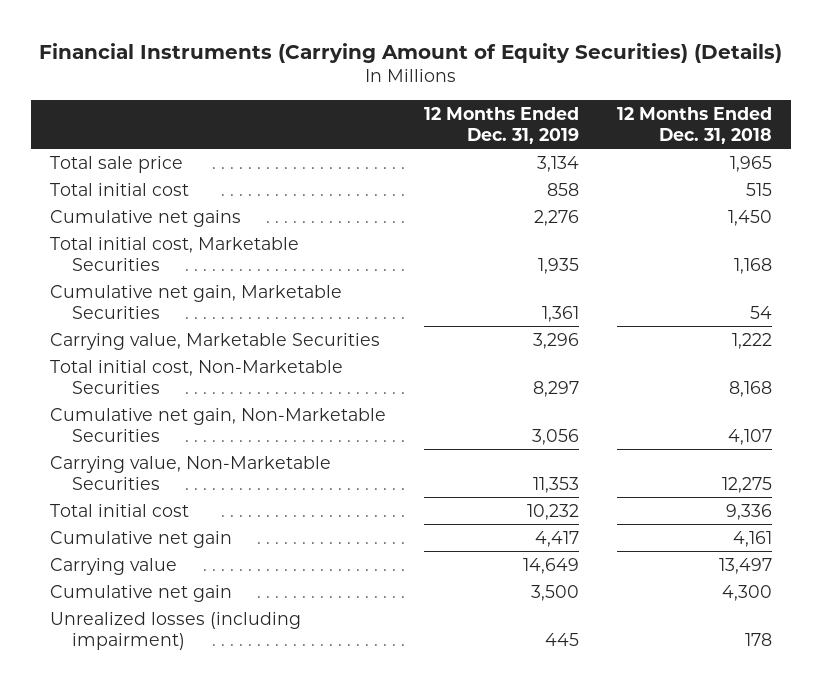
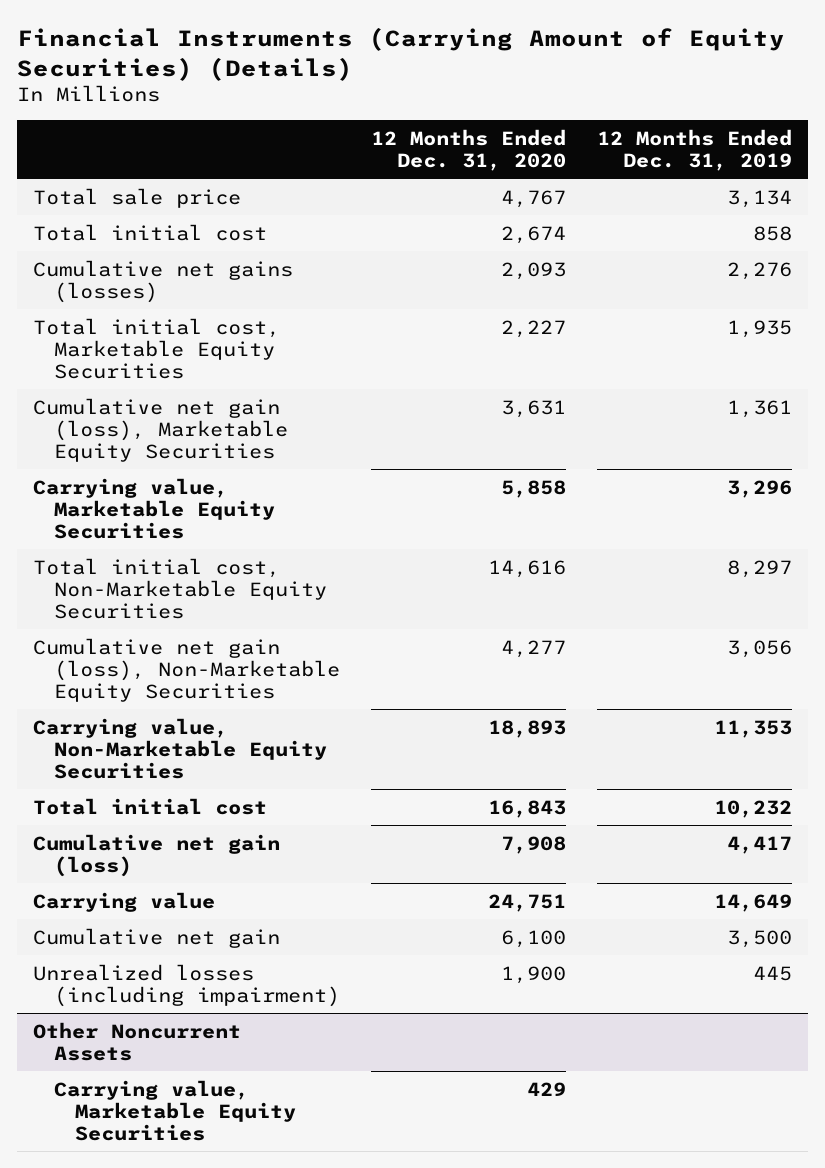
[616,106,772,144] 12 Months Ended Dec. 31, 2018 -> none
none -> [370,128,566,171] 12 Months Ended Dec. 31, 2020
[50,209,242,227] Cumulative net gains -> [32,259,293,303] Cumulative net gains (losses)
[50,236,300,271] Total initial cost, Marketable Securities -> [32,317,280,379] Total initial cost, Marketable Equity Securities
[50,284,343,319] Cumulative net gain, Marketable Securities -> [32,397,288,462] Cumulative net gain (loss), Marketable Equity Securities
[50,332,381,350] Carrying value, Marketable Securities -> [32,477,275,539] Carrying value, Marketable Equity Securities
[50,359,344,394] Total initial cost, Non-Marketable Securities -> [32,557,327,619] Total initial cost, Non-Marketable Equity Securities
[50,407,387,442] Cumulative net gain, Non-Marketable Securities -> [32,637,340,702] Cumulative net gain (loss), Non-Marketable Equity Securities
[50,455,332,490] Carrying value, Non-Marketable Securities -> [32,717,327,779] Carrying value, Non-Marketable Equity Securities
[50,530,233,548] Cumulative net gain -> [32,833,280,877] Cumulative net gain (loss)
none -> [32,1021,241,1061] Other Noncurrent Assets
none -> [53,1079,296,1141] Carrying value, Marketable Equity Securities

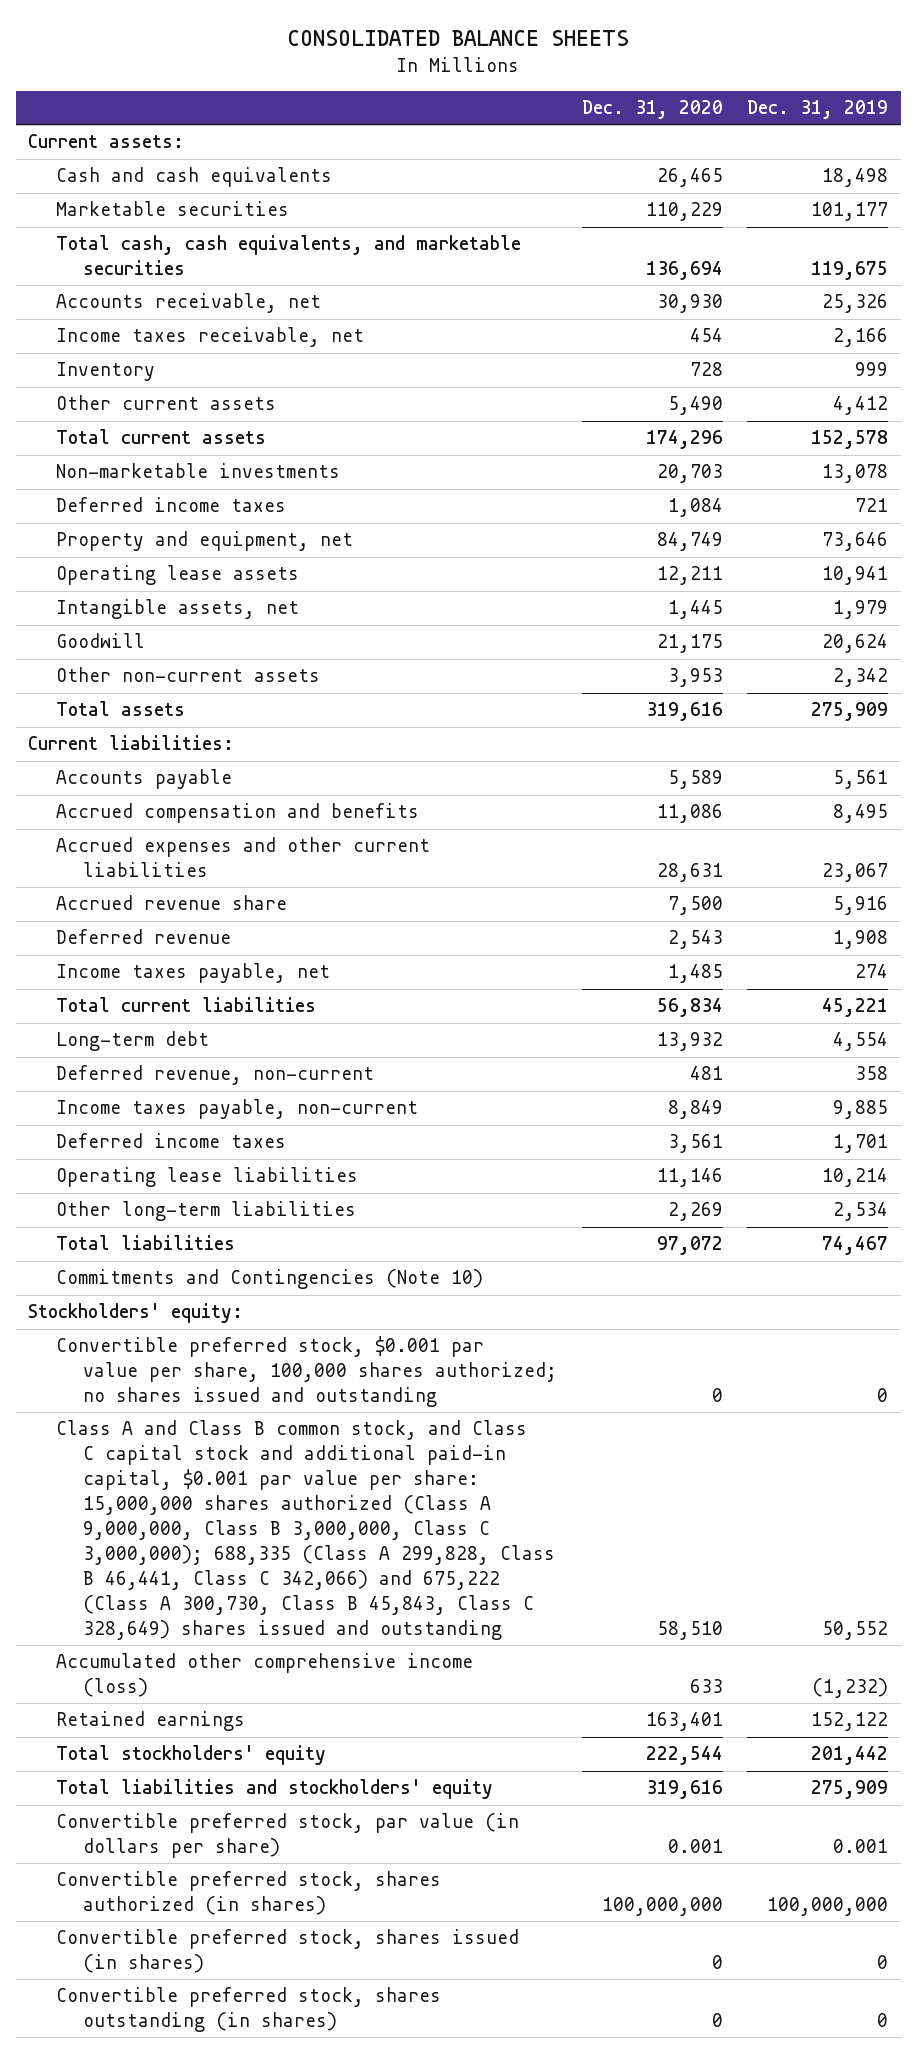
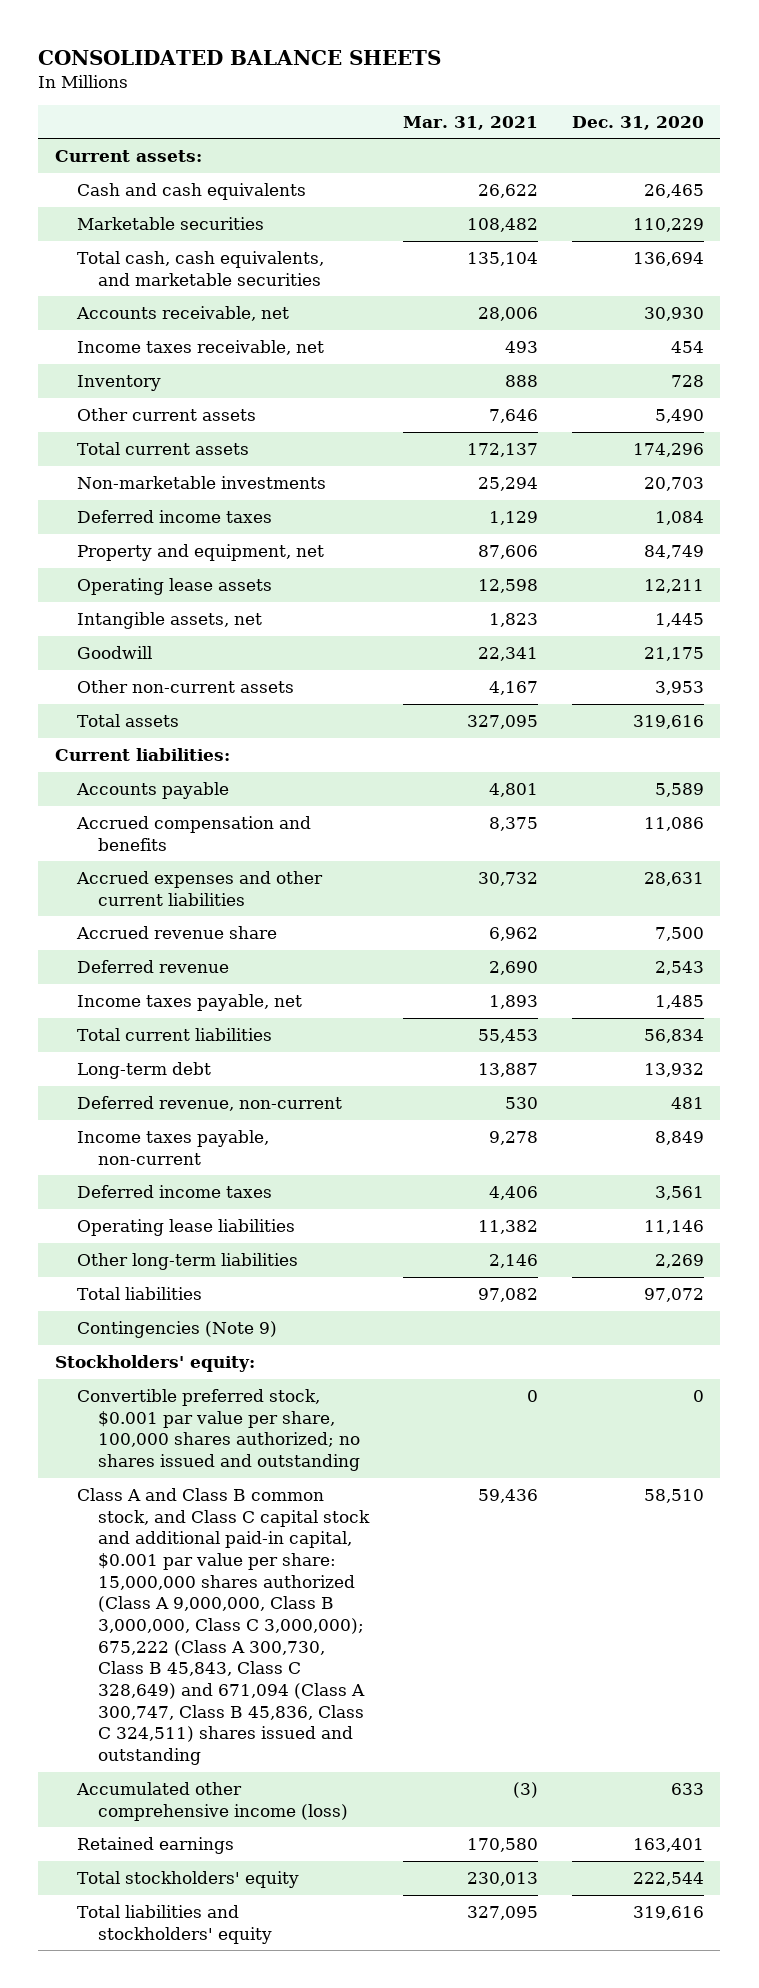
[747,100,889,120] Dec. 31, 2019 -> none
none -> [402,115,538,130] Mar. 31, 2021
[55,1269,483,1290] Commitments and Contingencies (Note 10) -> [76,1321,277,1339] Contingencies (Note 9)
[55,1420,555,1640] Class A and Class B common stock, and Class C capital stock and additional paid-in capital, $0.001 par value per share: 15,000,000 shares authorized (Class A 9,000,000, Class B 3,000,000, Class C 3,000,000); 688,335 (Class A 299,828, Class B 46,441, Class C 342,066) and 675,222 (Class A 300,730, Class B 45,843, Class C 328,649) shares issued and outstanding -> [76,1488,371,1765] Class A and Class B common stock, and Class C capital stock and additional paid-in capital, $0.001 par value per share: 15,000,000 shares authorized (Class A 9,000,000, Class B 3,000,000, Class C 3,000,000); 675,222 (Class A 300,730, Class B 45,843, Class C 328,649) and 671,094 (Class A 300,747, Class B 45,836, Class C 324,511) shares issued and outstanding
[55,1813,519,1859] Convertible preferred stock, par value (in dollars per share) -> none
[55,1871,441,1916] Convertible preferred stock, shares authorized (in shares) -> none
[55,1929,519,1974] Convertible preferred stock, shares issued (in shares) -> none
[55,1987,441,2033] Convertible preferred stock, shares outstanding (in shares) -> none

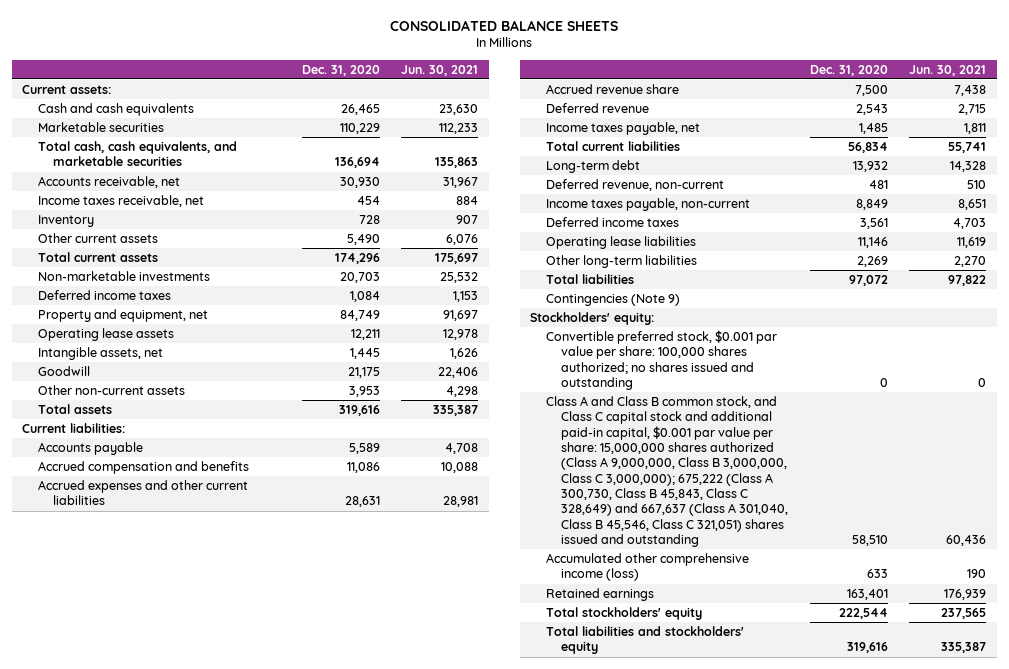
[402,115,538,130] Mar. 31, 2021 -> none
none -> [401,64,479,76] Jun. 30, 2021
[76,1389,361,1472] Convertible preferred stock, $0.001 par value per share, 100,000 shares authorized; no shares issued and outstanding -> [545,330,777,391] Convertible preferred stock, $0.001 par value per share: 100,000 shares authorized; no shares issued and outstanding
[76,1488,371,1765] Class A and Class B common stock, and Class C capital stock and additional paid-in capital, $0.001 par value per share: 15,000,000 shares authorized (Class A 9,000,000, Class B 3,000,000, Class C 3,000,000); 675,222 (Class A 300,730, Class B 45,843, Class C 328,649) and 671,094 (Class A 300,747, Class B 45,836, Class C 324,511) shares issued and outstanding -> [545,396,789,548] Class A and Class B common stock, and Class C capital stock and additional paid-in capital, $0.001 par value per share: 15,000,000 shares authorized (Class A 9,000,000, Class B 3,000,000, Class C 3,000,000); 675,222 (Class A 300,730, Class B 45,843, Class C 328,649) and 667,637 (Class A 301,040, Class B 45,546, Class C 321,051) shares issued and outstanding

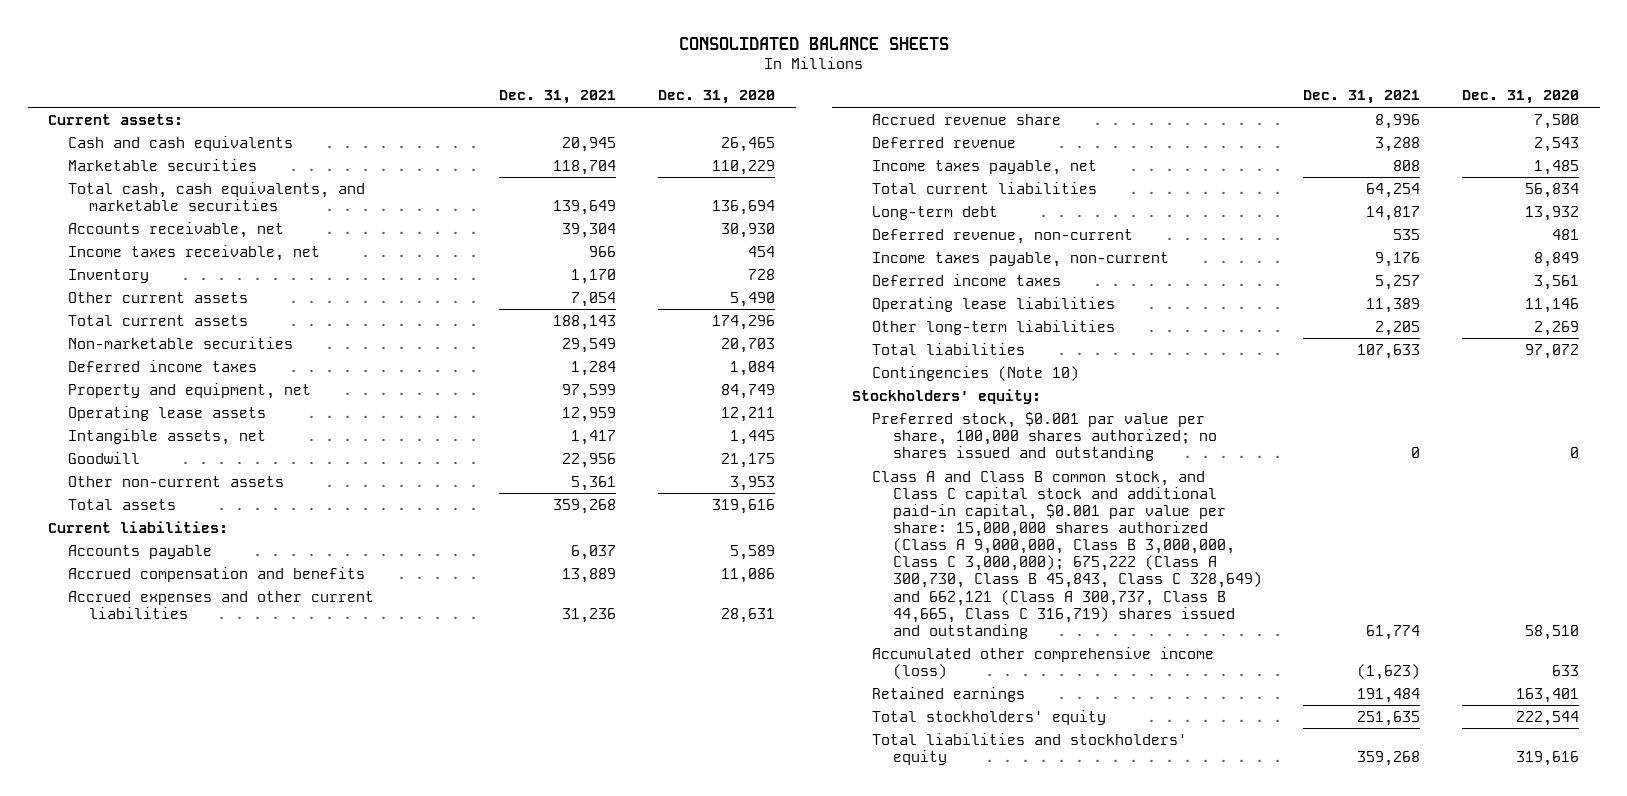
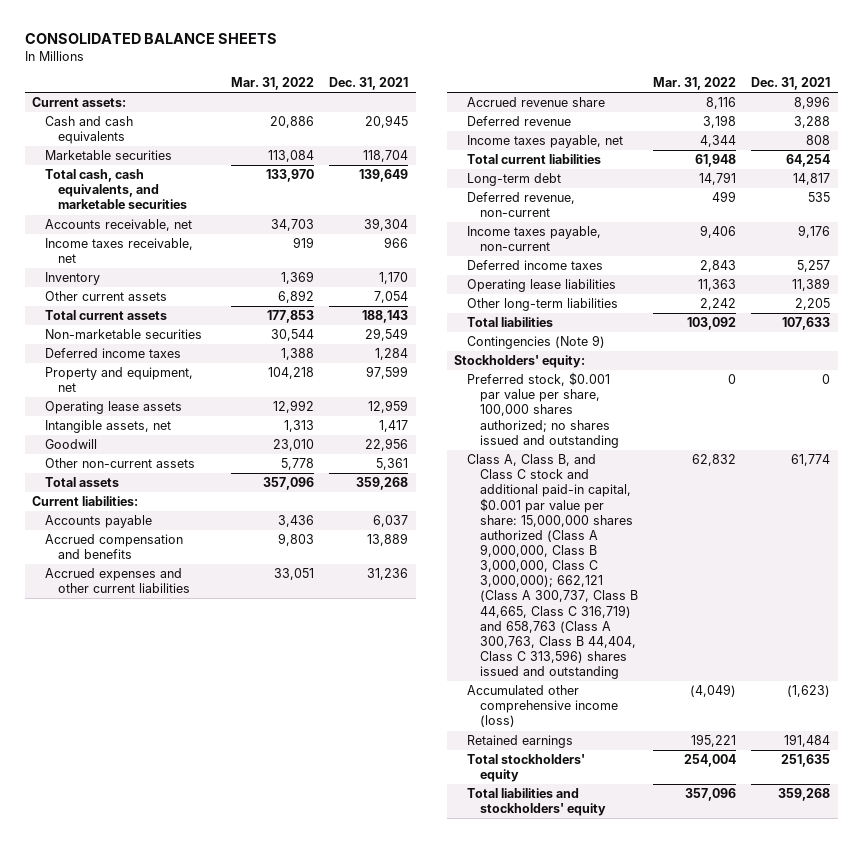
[657,90,775,105] Dec. 31, 2020 -> none
none -> [231,77,315,91] Mar. 31, 2022
[872,365,1080,381] Contingencies (Note 10) -> [467,335,606,350] Contingencies (Note 9)
[872,470,1262,639] Class A and Class B common stock, and Class C capital stock and additional paid-in capital, $0.001 par value per share: 15,000,000 shares authorized (Class A 9,000,000, Class B 3,000,000, Class C 3,000,000); 675,222 (Class A 300,730, Class B 45,843, Class C 328,649) and 662,121 (Class A 300,737, Class B 44,665, Class C 316,719) shares issued and outstanding -> [467,454,639,680] Class A, Class B, and Class C stock and additional paid-in capital, $0.001 par value per share: 15,000,000 shares authorized (Class A 9,000,000, Class B 3,000,000, Class C 3,000,000); 662,121 (Class A 300,737, Class B 44,665, Class C 316,719) and 658,763 (Class A 300,763, Class B 44,404, Class C 313,596) shares issued and outstanding

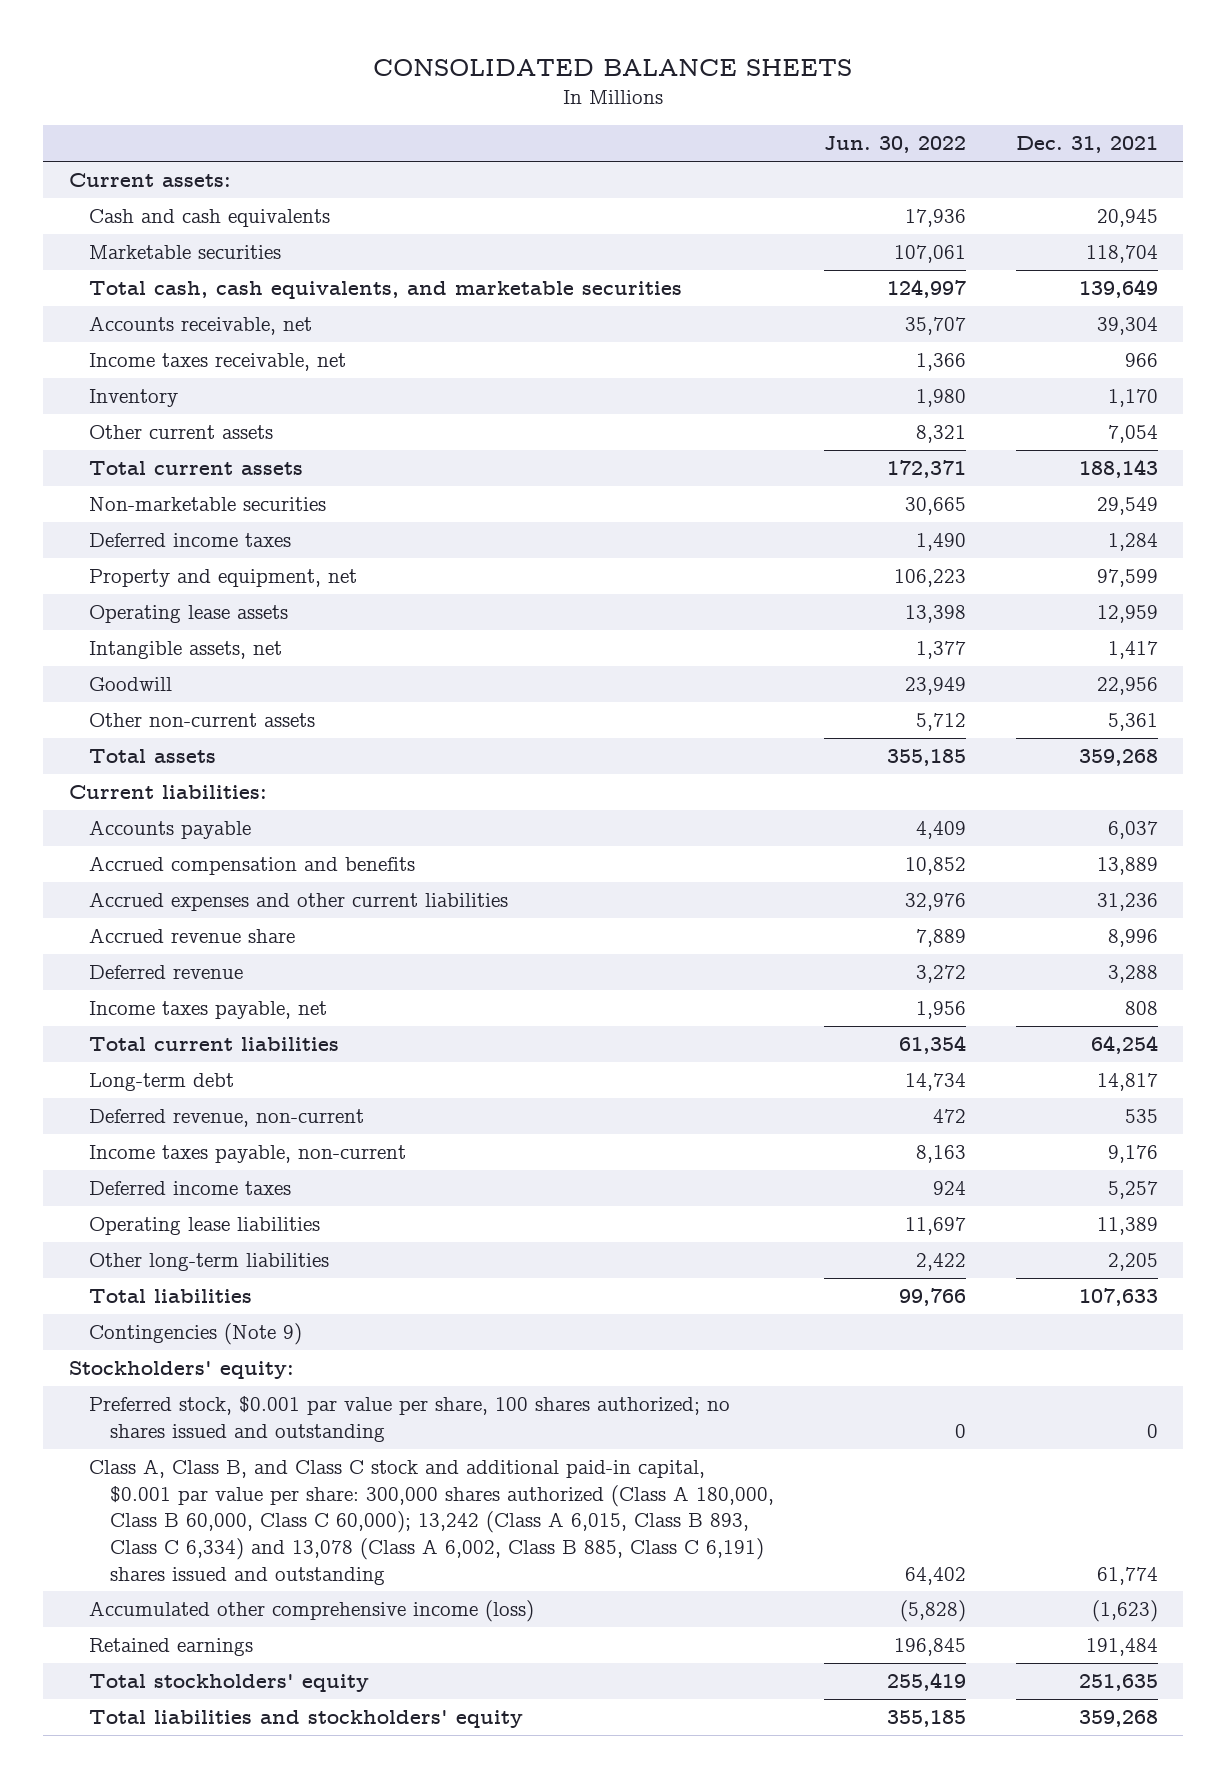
[231,77,315,91] Mar. 31, 2022 -> none
none -> [824,136,967,154] Jun. 30, 2022
[467,372,620,448] Preferred stock, $0.001 par value per share, 100,000 shares authorized; no shares issued and outstanding -> [89,1396,731,1442] Preferred stock, $0.001 par value per share, 100 shares authorized; no shares issued and outstanding
[467,454,639,680] Class A, Class B, and Class C stock and additional paid-in capital, $0.001 par value per share: 15,000,000 shares authorized (Class A 9,000,000, Class B 3,000,000, Class C 3,000,000); 662,121 (Class A 300,737, Class B 44,665, Class C 316,719) and 658,763 (Class A 300,763, Class B 44,404, Class C 313,596) shares issued and outstanding -> [89,1459,774,1585] Class A, Class B, and Class C stock and additional paid-in capital, $0.001 par value per share: 300,000 shares authorized (Class A 180,000, Class B 60,000, Class C 60,000); 13,242 (Class A 6,015, Class B 893, Class C 6,334) and 13,078 (Class A 6,002, Class B 885, Class C 6,191) shares issued and outstanding

